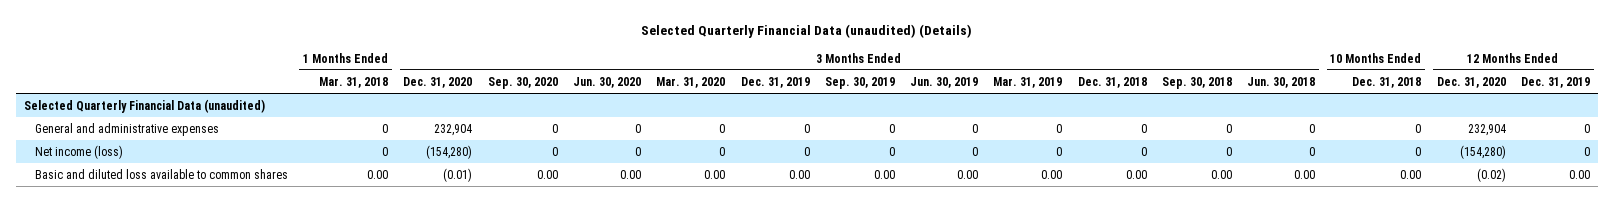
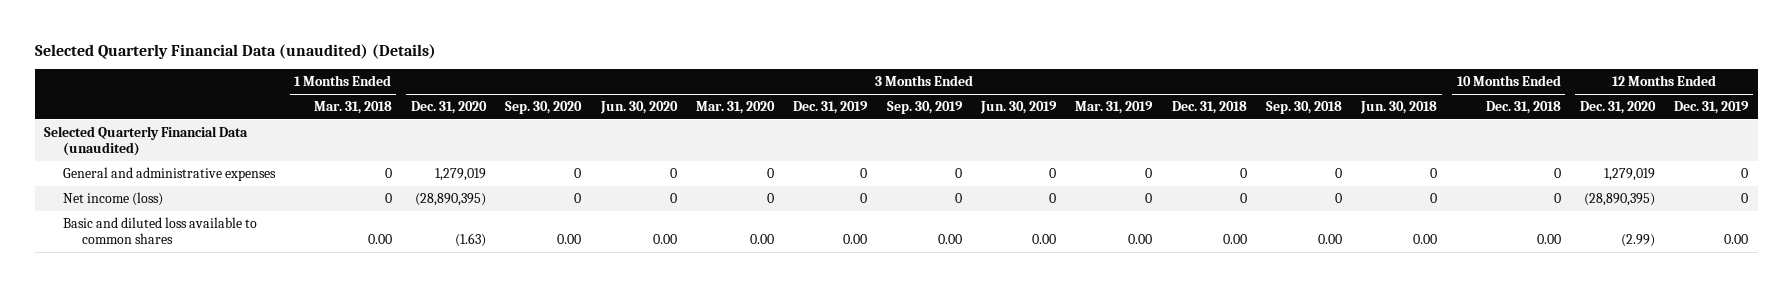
[434,123,473,136] 232,904 -> [434,167,486,181] 1,279,019
[1467,123,1506,136] 232,904 -> [1603,167,1655,181] 1,279,019
[426,144,473,159] (154,280) -> [414,192,486,206] (28,890,395)
[1459,144,1506,159] (154,280) -> [1583,192,1655,206] (28,890,395)
[443,167,473,182] (0.01) -> [454,233,486,248] (1.63)
[1476,167,1506,182] (0.02) -> [1620,234,1655,248] (2.99)

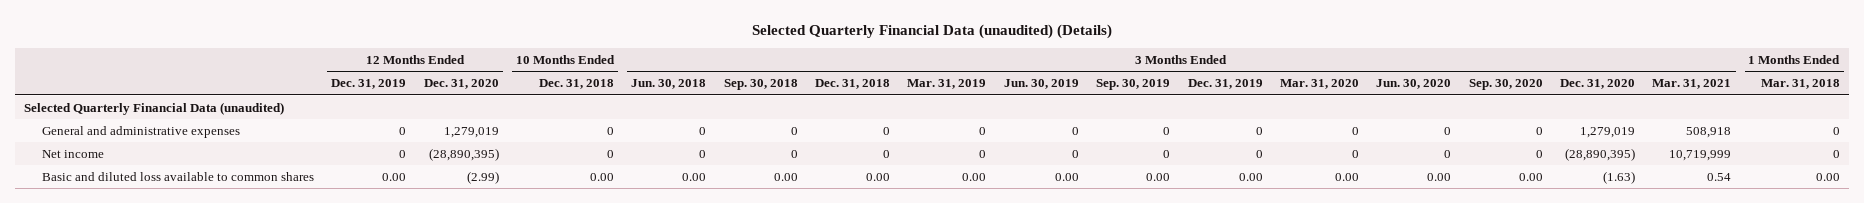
none -> [1652,79,1732,90] Mar. 31, 2021
[63,191,164,206] Net income (loss) -> [41,149,104,158] Net income

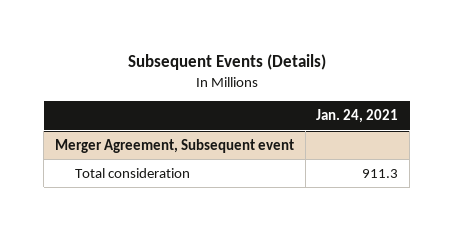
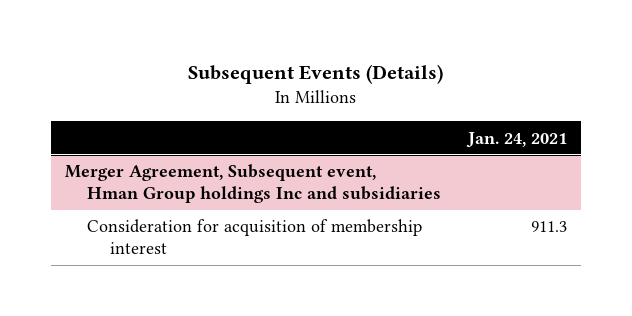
[55,138,295,153] Merger Agreement, Subsequent event -> none
none -> [64,164,442,204] Merger Agreement, Subsequent event, Hman Group holdings Inc and subsidiaries
[74,167,190,178] Total consideration -> [87,219,423,255] Consideration for acquisition of membership interest

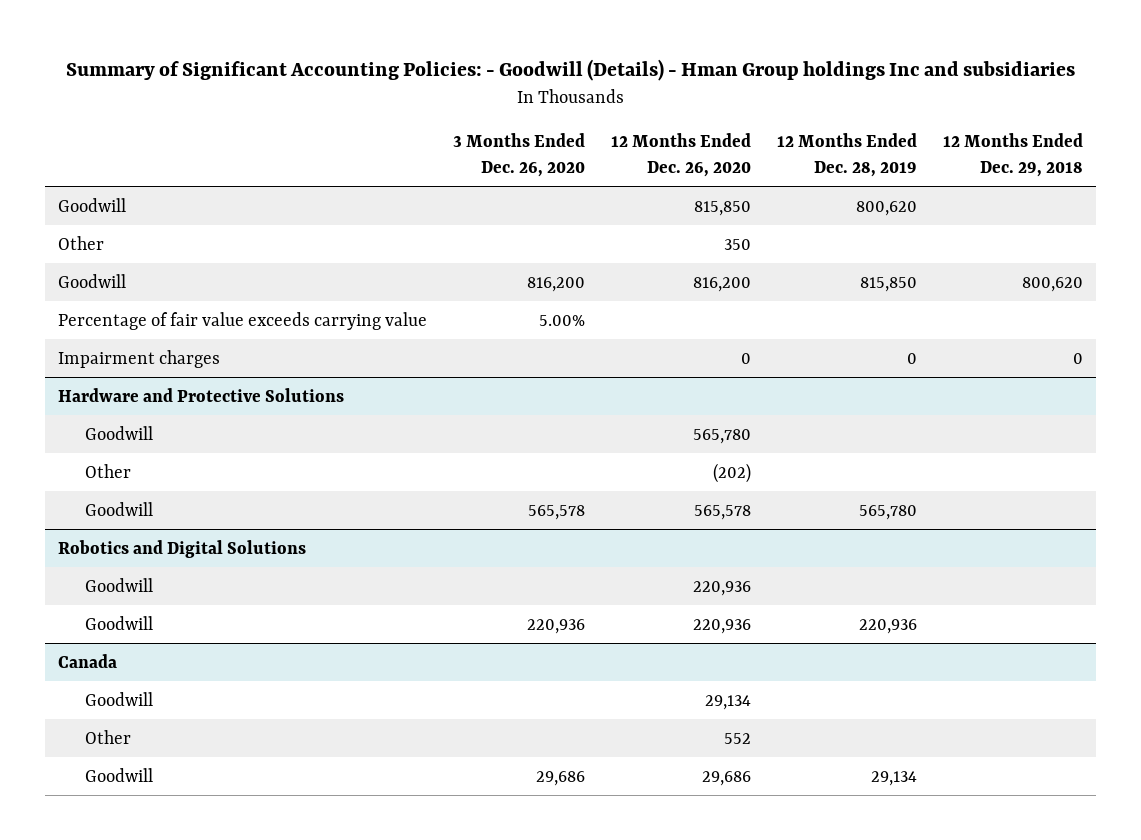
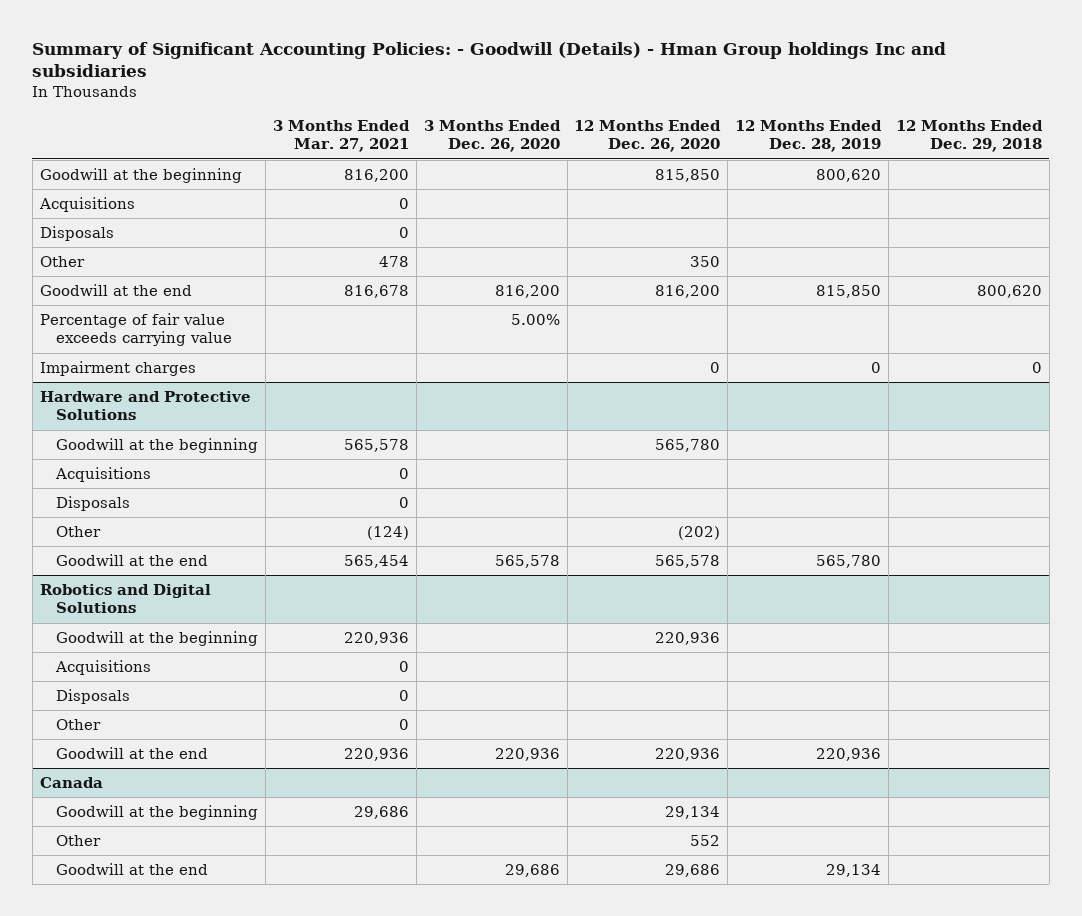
none -> [273,119,411,153] 3 Months Ended Mar. 27, 2021
[58,197,127,212] Goodwill -> [39,167,242,183] Goodwill at the beginning
none -> [38,196,135,212] Acquisitions
none -> [39,225,114,241] Disposals
[58,273,127,288] Goodwill -> [39,283,192,296] Goodwill at the end
[85,425,154,440] Goodwill -> [56,437,259,453] Goodwill at the beginning
none -> [55,466,152,482] Acquisitions
none -> [56,495,131,511] Disposals
[85,501,154,516] Goodwill -> [56,553,209,566] Goodwill at the end
[85,577,154,592] Goodwill -> [56,630,259,646] Goodwill at the beginning
none -> [55,659,152,675] Acquisitions
none -> [56,688,131,704] Disposals
none -> [56,718,102,730] Other
[85,615,154,630] Goodwill -> [56,746,209,759] Goodwill at the end
[85,691,154,706] Goodwill -> [56,804,259,820] Goodwill at the beginning
[85,767,154,782] Goodwill -> [56,862,209,875] Goodwill at the end

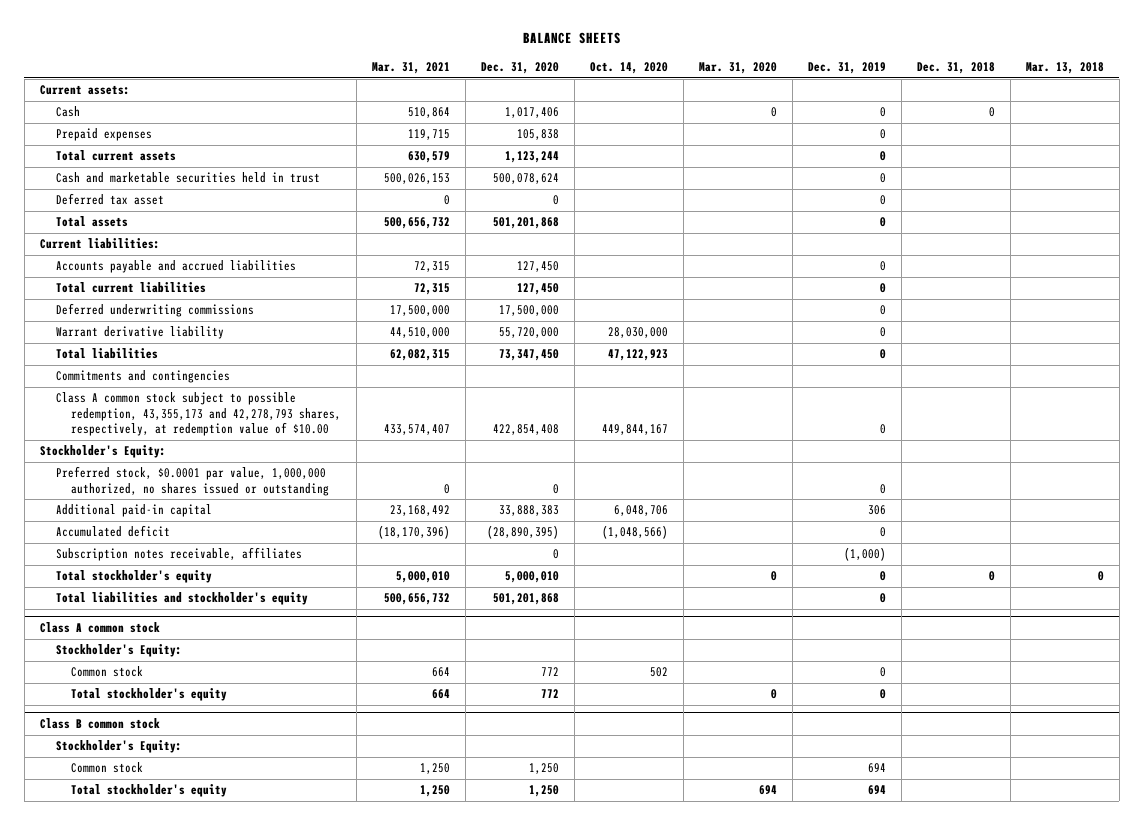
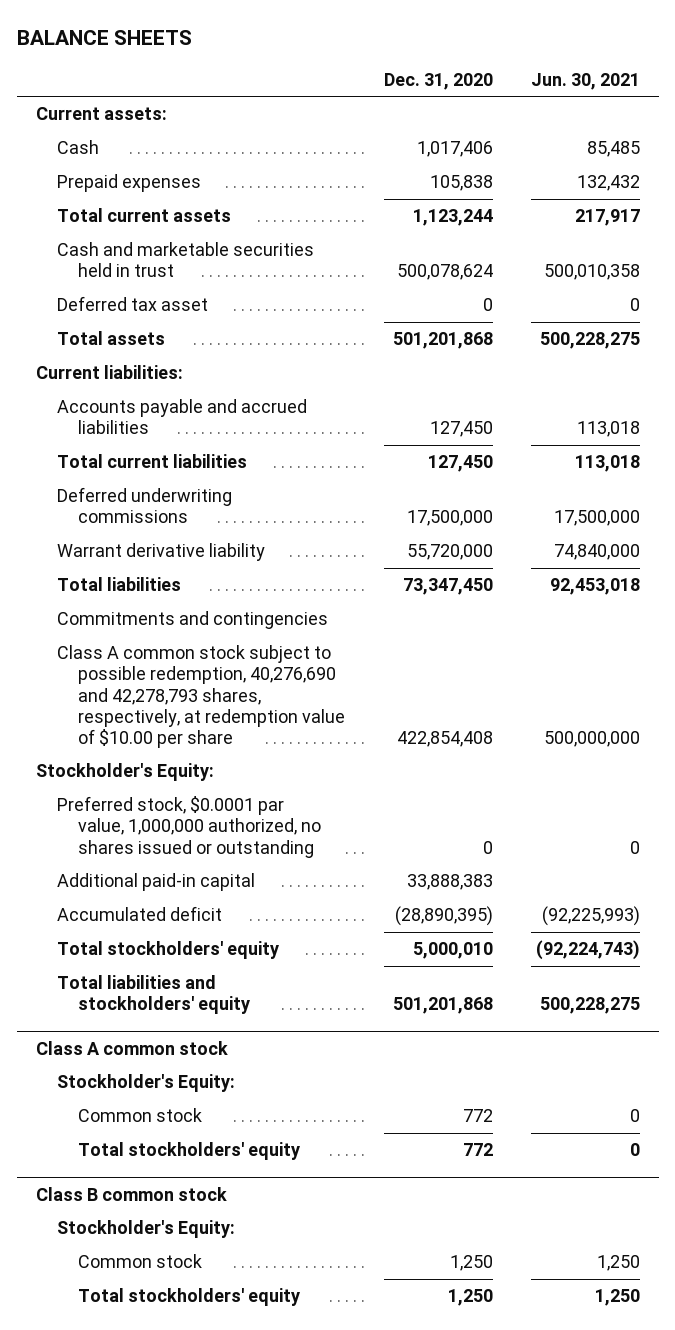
[372,62,451,75] Mar. 31, 2021 -> none
[590,62,669,75] Oct. 14, 2020 -> none
[699,62,778,75] Mar. 31, 2020 -> none
[807,62,886,75] Dec. 31, 2019 -> none
[916,62,995,75] Dec. 31, 2018 -> none
[1025,62,1104,75] Mar. 13, 2018 -> none
none -> [530,72,640,90] Jun. 30, 2021
[55,392,342,437] Class A common stock subject to possible redemption, 43,355,173 and 42,278,793 shares, respectively, at redemption value of $10.00 -> [57,645,346,749] Class A common stock subject to possible redemption, 40,276,690 and 42,278,793 shares, respectively, at redemption value of $10.00 per share
[55,547,302,562] Subscription notes receivable, affiliates -> none
[55,570,212,584] Total stockholder's equity -> [57,941,280,960] Total stockholders' equity
[55,592,308,606] Total liabilities and stockholder's equity -> [57,975,251,1015] Total liabilities and stockholders' equity
[71,688,228,702] Total stockholder's equity -> [78,1142,301,1161] Total stockholders' equity
[71,784,228,798] Total stockholder's equity -> [78,1288,301,1307] Total stockholders' equity

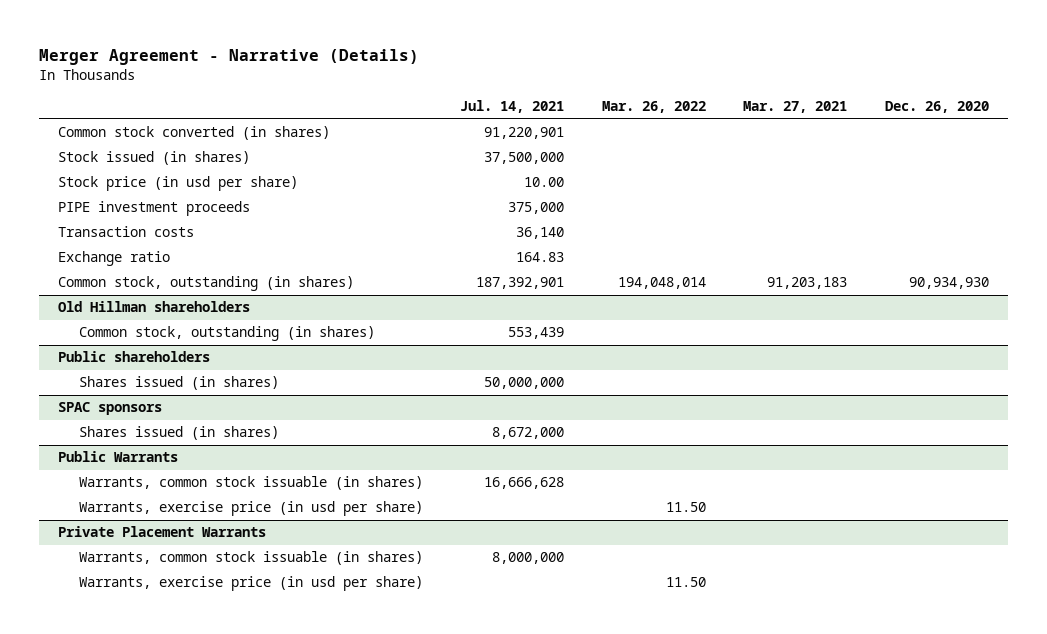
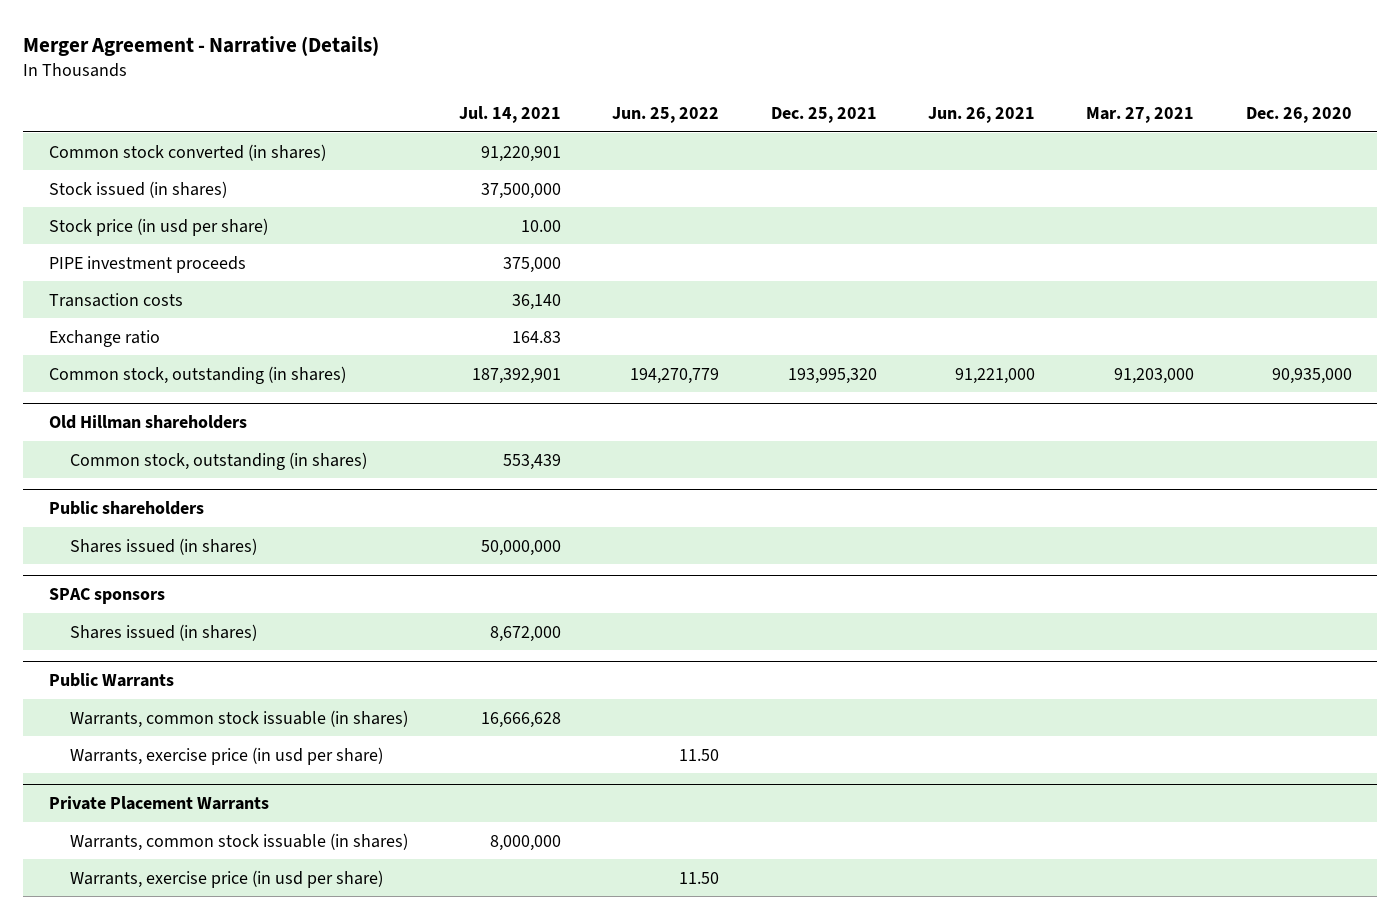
[601,101,706,114] Mar. 26, 2022 -> none
none -> [612,107,720,124] Jun. 25, 2022
none -> [770,107,877,124] Dec. 25, 2021
none -> [927,107,1035,124] Jun. 26, 2021
[767,277,848,290] 91,203,183 -> [1114,367,1195,384] 91,203,000
[908,277,989,290] 90,934,930 -> [1271,367,1352,384] 90,935,000

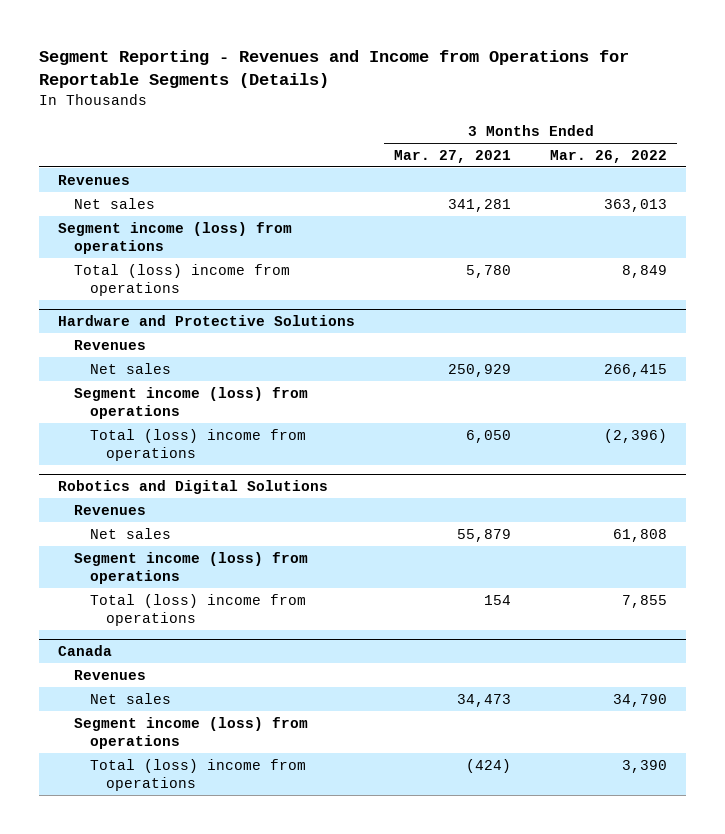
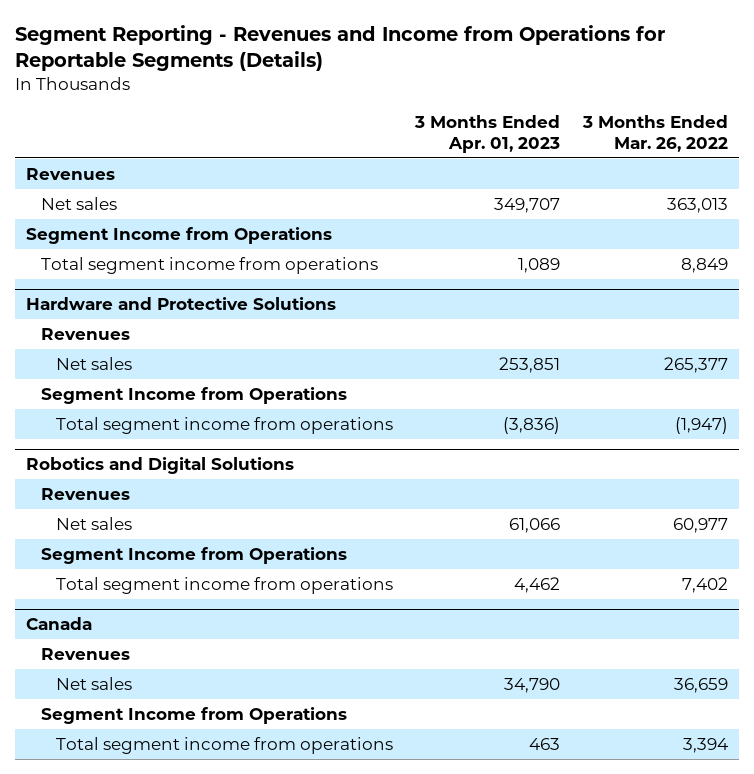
[394,149,512,163] Mar. 27, 2021 -> none
none -> [414,114,561,153] 3 Months Ended Apr. 01, 2023
[58,221,293,254] Segment income (loss) from operations -> [26,226,333,244] Segment Income from Operations
[74,263,291,296] Total (loss) income from operations -> [41,256,379,274] Total segment income from operations
[603,363,667,377] 266,415 -> [663,356,728,373] 265,377
[74,386,309,419] Segment income (loss) from operations -> [41,386,348,404] Segment Income from Operations
[90,428,307,461] Total (loss) income from operations -> [55,416,393,434] Total segment income from operations
[603,428,667,443] (2,396) -> [674,416,728,434] (1,947)
[612,528,667,542] 61,808 -> [672,517,728,533] 60,977
[74,551,309,584] Segment income (loss) from operations -> [41,546,348,564] Segment Income from Operations
[90,593,307,626] Total (loss) income from operations -> [55,576,393,594] Total segment income from operations
[621,594,667,608] 7,855 -> [681,576,728,593] 7,402
[612,693,667,707] 34,790 -> [673,677,728,693] 36,659
[74,716,309,749] Segment income (loss) from operations -> [41,706,348,724] Segment Income from Operations
[90,758,307,791] Total (loss) income from operations -> [55,736,393,754] Total segment income from operations
[621,759,667,773] 3,390 -> [682,737,728,753] 3,394

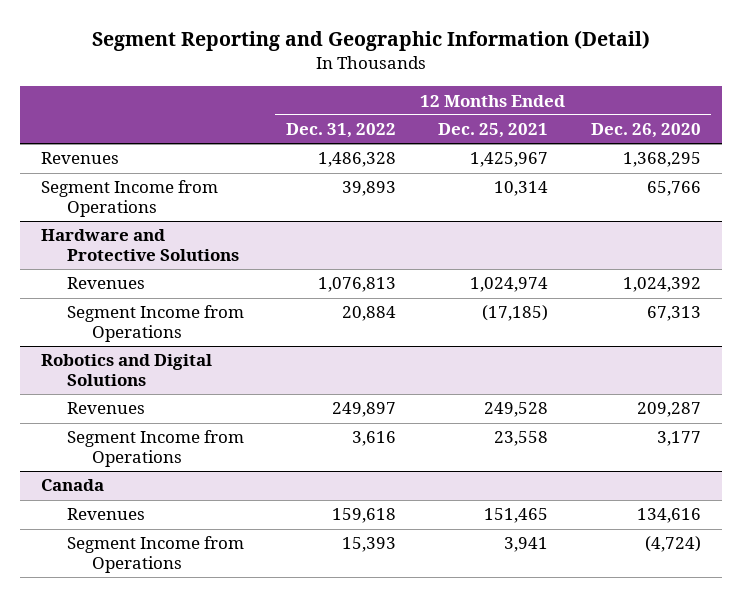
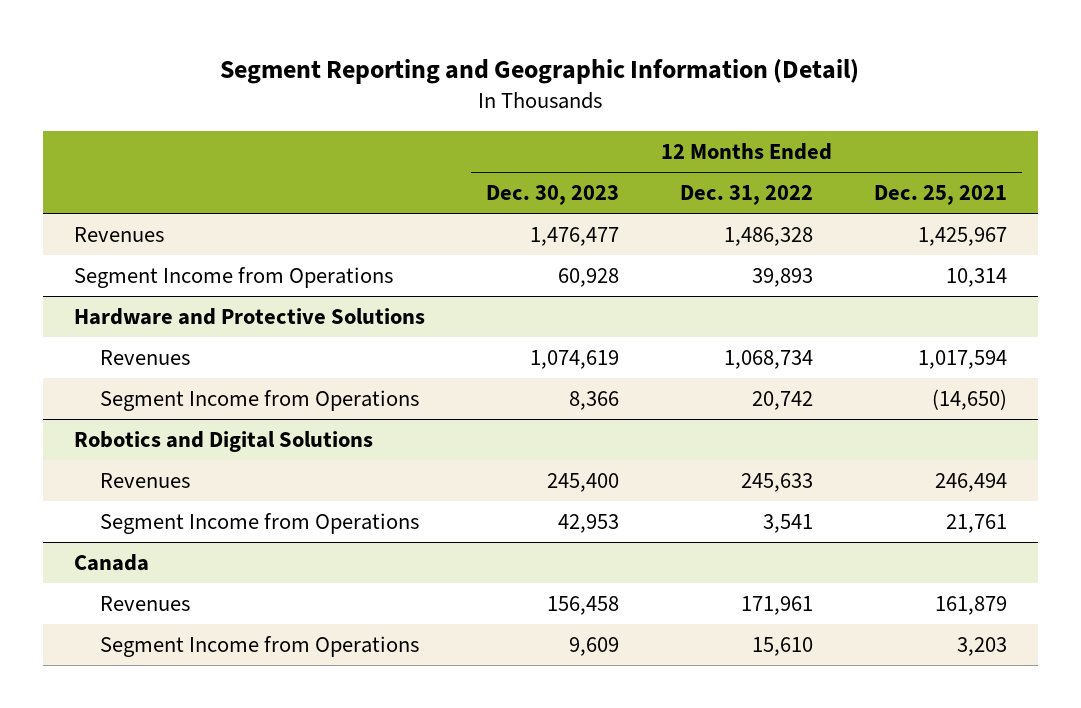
[590,123,701,139] Dec. 26, 2020 -> none
none -> [485,185,619,206] Dec. 30, 2023
[317,277,396,293] 1,076,813 -> [724,350,814,370] 1,068,734
[470,277,549,293] 1,024,974 -> [918,350,1008,370] 1,017,594
[341,306,396,322] 20,884 -> [752,391,814,411] 20,742
[482,305,549,322] (17,185) -> [932,389,1008,411] (14,650)
[331,402,396,418] 249,897 -> [741,473,814,493] 245,633
[484,402,549,418] 249,528 -> [935,473,1008,493] 246,494
[351,431,396,447] 3,616 -> [763,514,814,534] 3,541
[494,431,549,447] 23,558 -> [946,514,1008,534] 21,761
[331,508,396,524] 159,618 -> [741,596,814,616] 171,961
[484,508,549,524] 151,465 -> [935,596,1008,616] 161,879
[341,537,396,553] 15,393 -> [752,637,814,657] 15,610
[504,537,549,553] 3,941 -> [957,637,1008,657] 3,203

